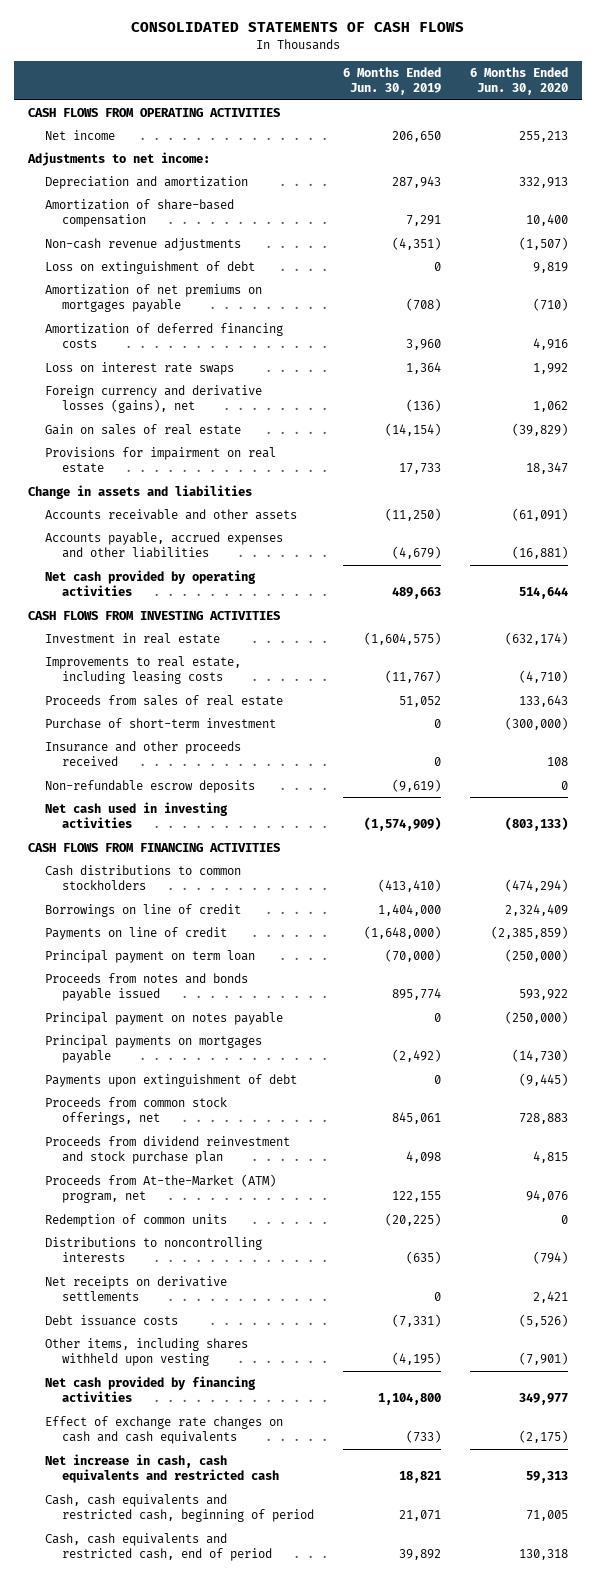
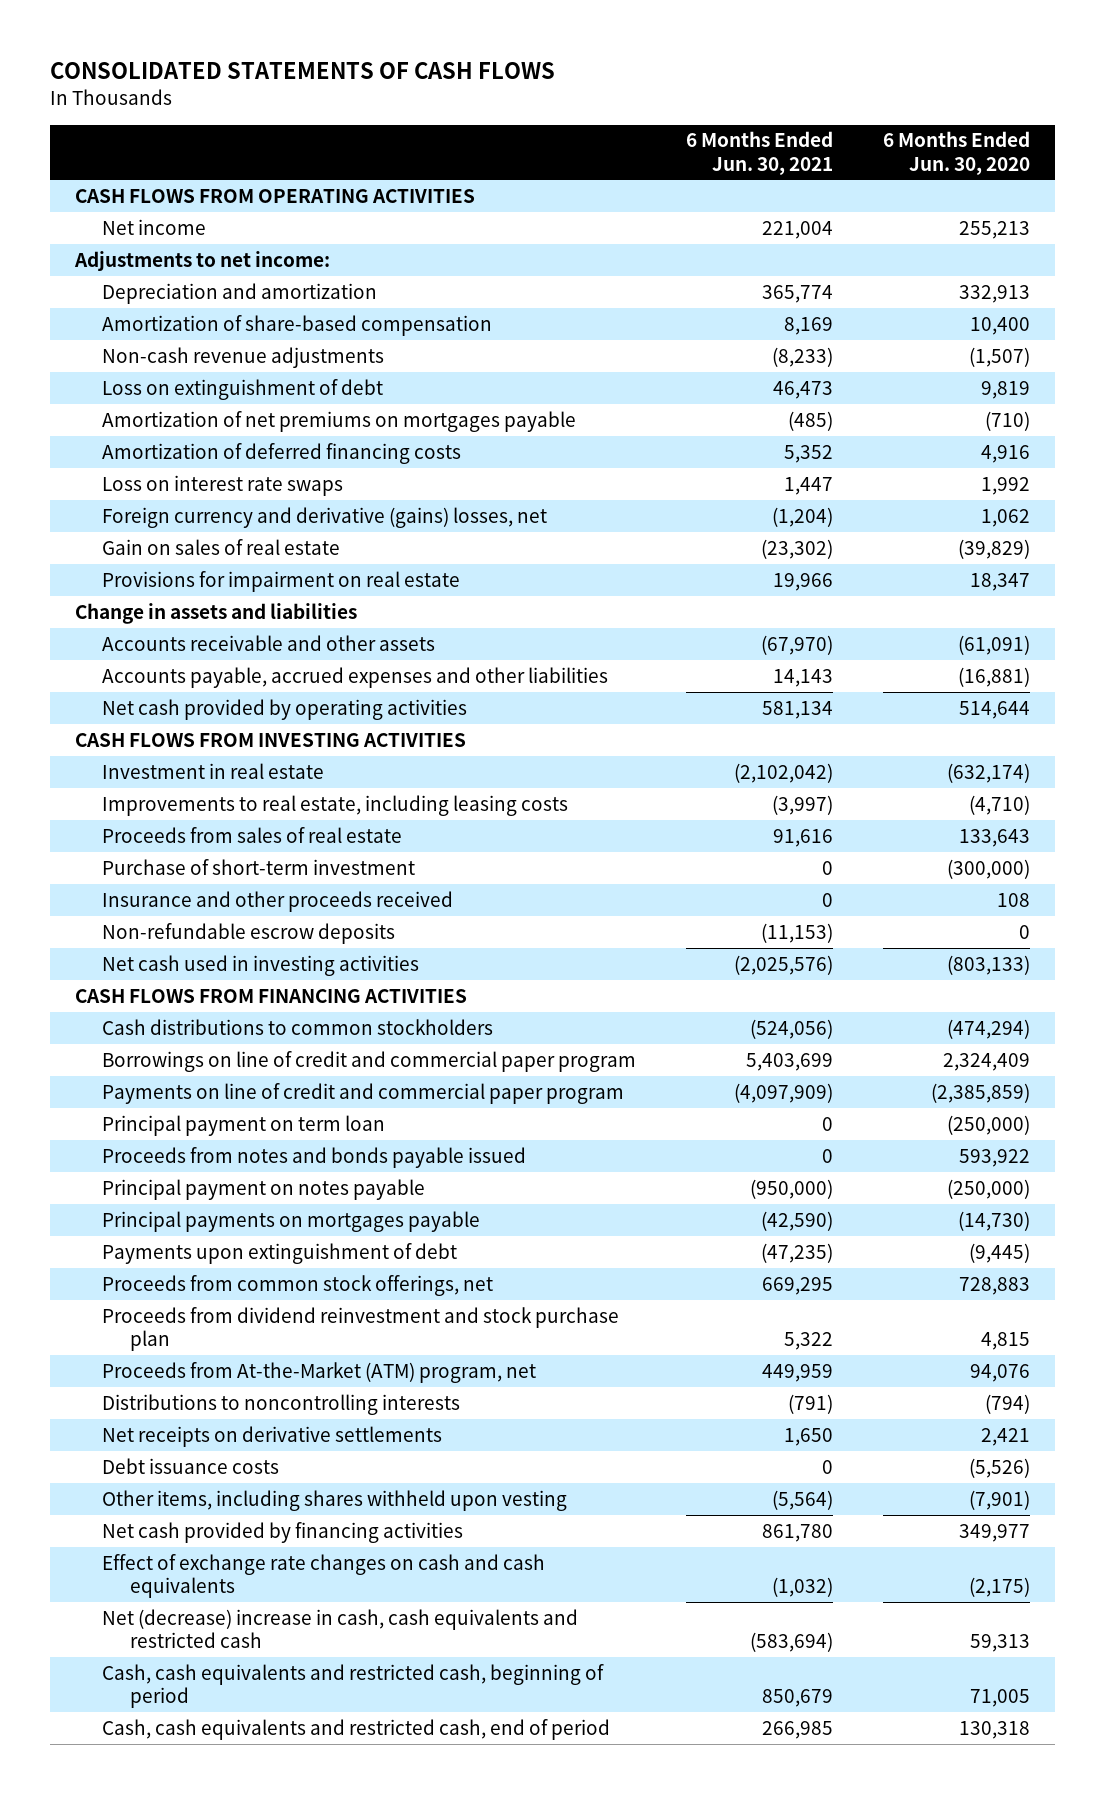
[342,66,441,96] 6 Months Ended Jun. 30, 2019 -> none
none -> [686,131,834,175] 6 Months Ended Jun. 30, 2021
[45,384,263,414] Foreign currency and derivative losses (gains), net -> [102,506,548,528] Foreign currency and derivative (gains) losses, net
[45,903,242,917] Borrowings on line of credit -> [102,1050,637,1072] Borrowings on line of credit and commercial paper program
[45,926,228,940] Payments on line of credit -> [102,1082,625,1104] Payments on line of credit and commercial paper program
[45,1213,228,1227] Redemption of common units -> none
[45,1453,280,1484] Net increase in cash, cash equivalents and restricted cash -> [102,1608,579,1648] Net (decrease) increase in cash, cash equivalents and restricted cash

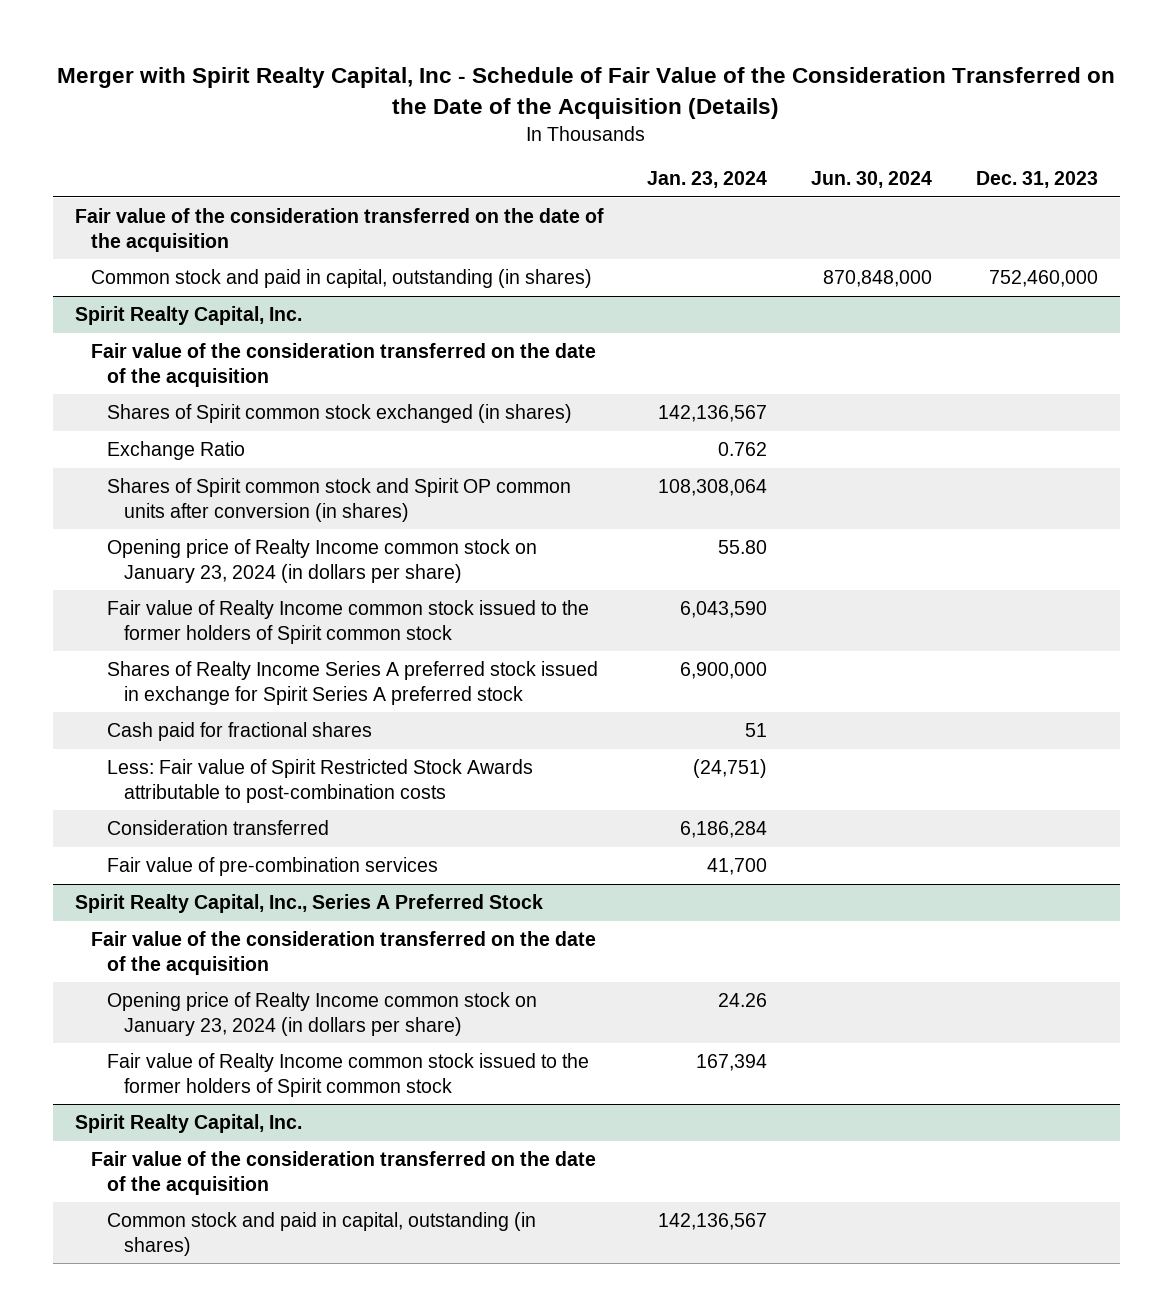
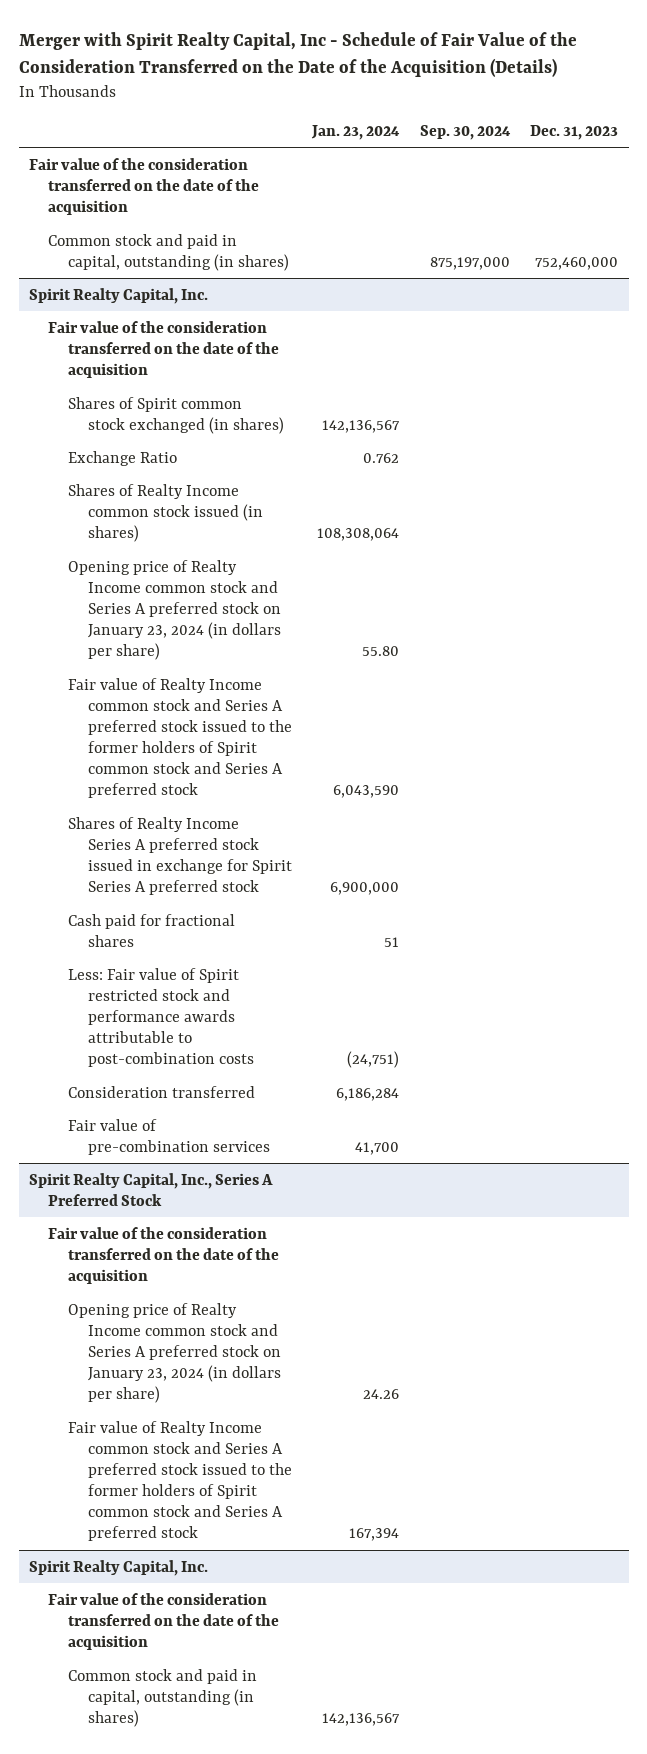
[811,171,933,189] Jun. 30, 2024 -> none
none -> [419,124,511,140] Sep. 30, 2024
[107,478,572,522] Shares of Spirit common stock and Spirit OP common units after conversion (in shares) -> [68,483,263,542] Shares of Realty Income common stock issued (in shares)
[107,539,538,583] Opening price of Realty Income common stock on January 23, 2024 (in dollars per share) -> [68,559,281,661] Opening price of Realty Income common stock and Series A preferred stock on January 23, 2024 (in dollars per share)
[107,600,590,644] Fair value of Realty Income common stock issued to the former holders of Spirit common stock -> [68,677,292,799] Fair value of Realty Income common stock and Series A preferred stock issued to the former holders of Spirit common stock and Series A preferred stock
[107,759,534,803] Less: Fair value of Spirit Restricted Stock Awards attributable to post-combination costs -> [68,967,254,1068] Less: Fair value of Spirit restricted stock and performance awards attributable to post-combination costs
[107,992,538,1036] Opening price of Realty Income common stock on January 23, 2024 (in dollars per share) -> [68,1302,281,1404] Opening price of Realty Income common stock and Series A preferred stock on January 23, 2024 (in dollars per share)
[107,1053,590,1097] Fair value of Realty Income common stock issued to the former holders of Spirit common stock -> [68,1420,292,1542] Fair value of Realty Income common stock and Series A preferred stock issued to the former holders of Spirit common stock and Series A preferred stock

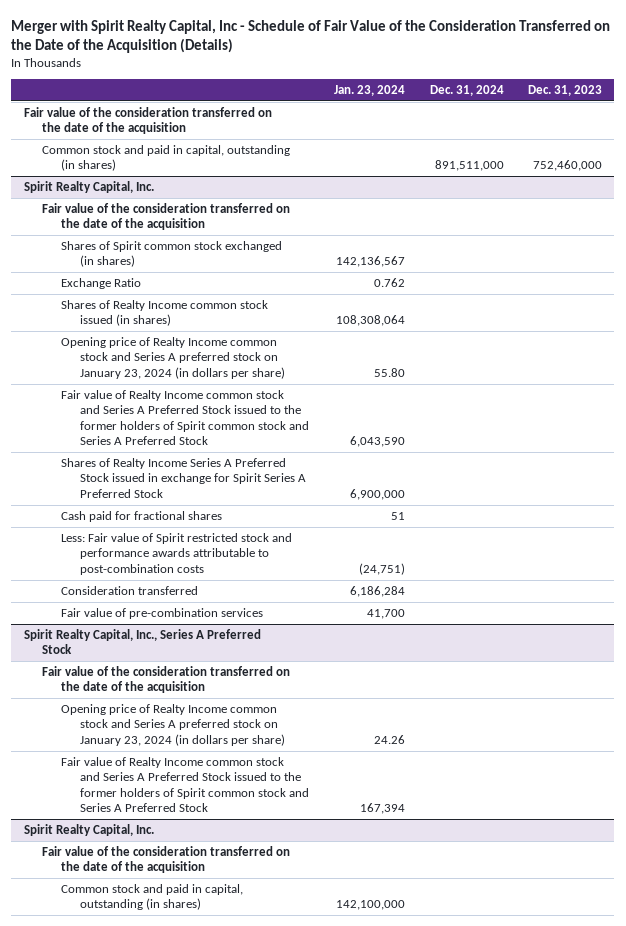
[419,124,511,140] Sep. 30, 2024 -> none
none -> [429,85,504,97] Dec. 31, 2024
[68,677,292,799] Fair value of Realty Income common stock and Series A preferred stock issued to the former holders of Spirit common stock and Series A preferred stock -> [61,389,310,446] Fair value of Realty Income common stock and Series A Preferred Stock issued to the former holders of Spirit common stock and Series A Preferred Stock
[68,816,292,896] Shares of Realty Income Series A preferred stock issued in exchange for Spirit Series A preferred stock -> [61,457,307,498] Shares of Realty Income Series A Preferred Stock issued in exchange for Spirit Series A Preferred Stock
[68,1420,292,1542] Fair value of Realty Income common stock and Series A preferred stock issued to the former holders of Spirit common stock and Series A preferred stock -> [61,756,310,813] Fair value of Realty Income common stock and Series A Preferred Stock issued to the former holders of Spirit common stock and Series A Preferred Stock
[322,1712,401,1726] 142,136,567 -> [335,900,405,911] 142,100,000

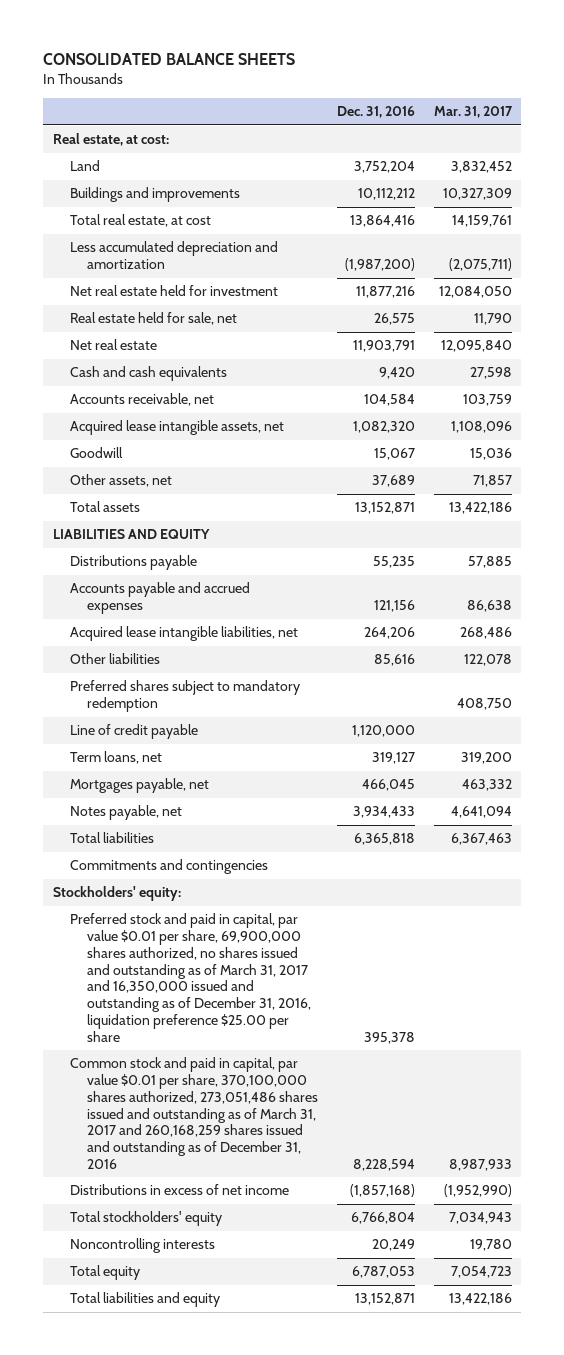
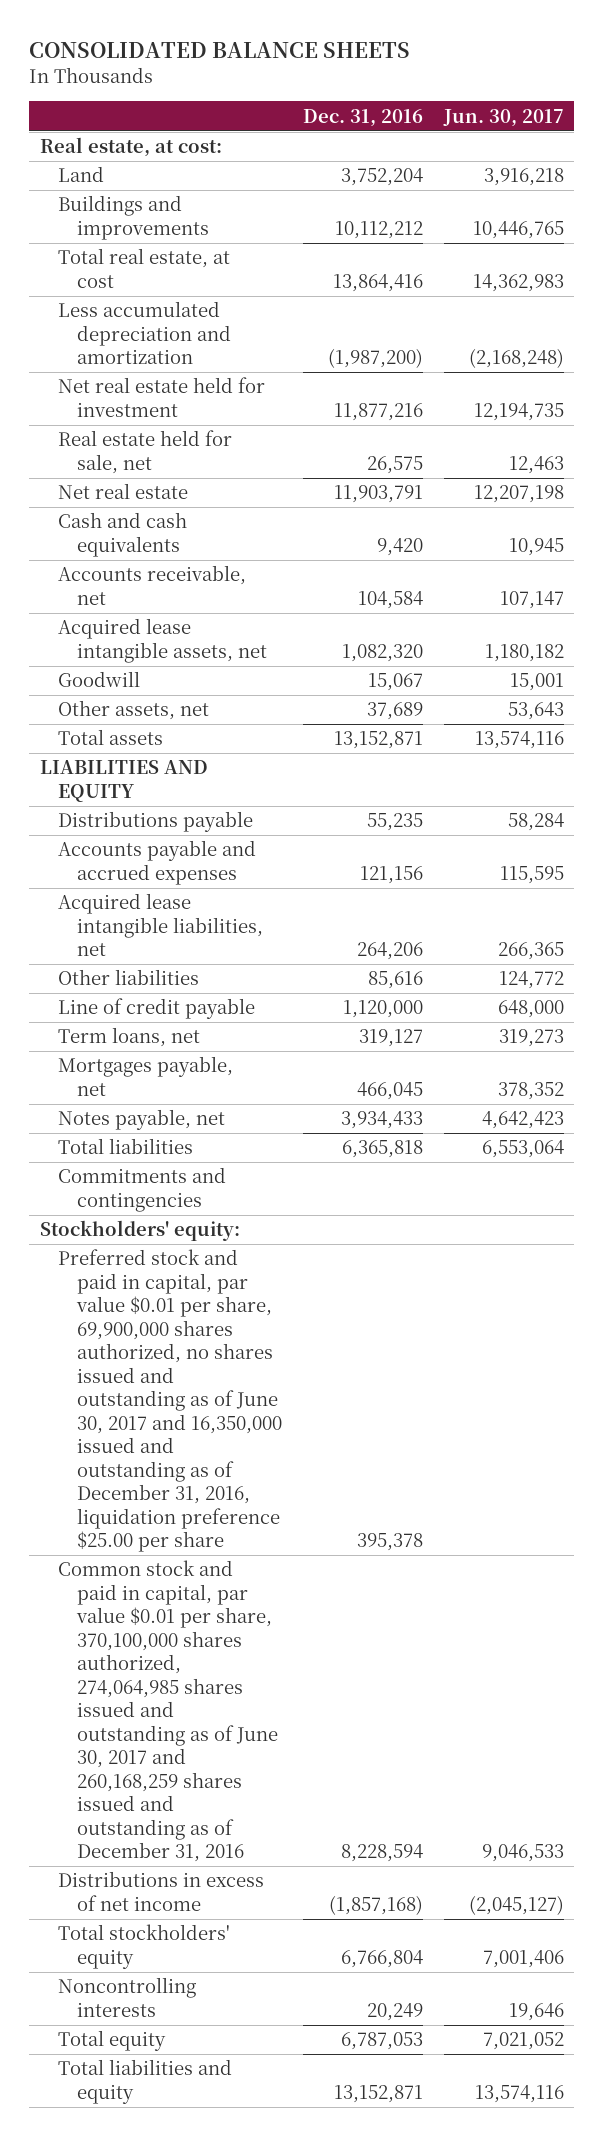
[433,106,513,119] Mar. 31, 2017 -> none
none -> [442,108,564,127] Jun. 30, 2017
[70,680,301,713] Preferred shares subject to mandatory redemption -> none
[70,913,312,1042] Preferred stock and paid in capital, par value $0.01 per share, 69,900,000 shares authorized, no shares issued and outstanding as of March 31, 2017 and 16,350,000 issued and outstanding as of December 31, 2016, liquidation preference $25.00 per share -> [58,1249,282,1553] Preferred stock and paid in capital, par value $0.01 per share, 69,900,000 shares authorized, no shares issued and outstanding as of June 30, 2017 and 16,350,000 issued and outstanding as of December 31, 2016, liquidation preference $25.00 per share
[70,1057,319,1169] Common stock and paid in capital, par value $0.01 per share, 370,100,000 shares authorized, 273,051,486 shares issued and outstanding as of March 31, 2017 and 260,168,259 shares issued and outstanding as of December 31, 2016 -> [58,1560,278,1863] Common stock and paid in capital, par value $0.01 per share, 370,100,000 shares authorized, 274,064,985 shares issued and outstanding as of June 30, 2017 and 260,168,259 shares issued and outstanding as of December 31, 2016

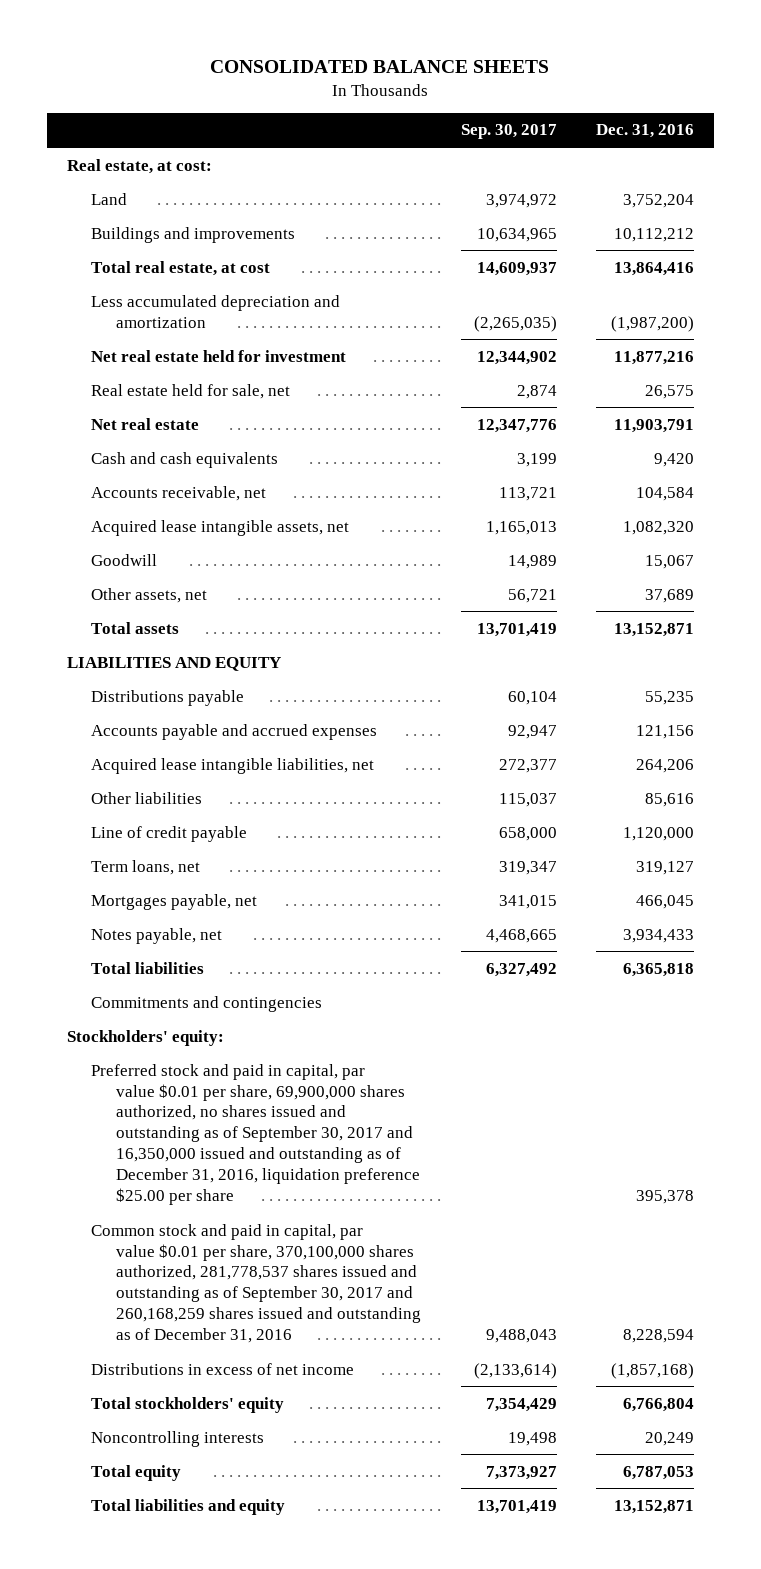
[442,108,564,127] Jun. 30, 2017 -> none
none -> [460,124,557,140] Sep. 30, 2017
[58,1249,282,1553] Preferred stock and paid in capital, par value $0.01 per share, 69,900,000 shares authorized, no shares issued and outstanding as of June 30, 2017 and 16,350,000 issued and outstanding as of December 31, 2016, liquidation preference $25.00 per share -> [91,1063,421,1206] Preferred stock and paid in capital, par value $0.01 per share, 69,900,000 shares authorized, no shares issued and outstanding as of September 30, 2017 and 16,350,000 issued and outstanding as of December 31, 2016, liquidation preference $25.00 per share
[58,1560,278,1863] Common stock and paid in capital, par value $0.01 per share, 370,100,000 shares authorized, 274,064,985 shares issued and outstanding as of June 30, 2017 and 260,168,259 shares issued and outstanding as of December 31, 2016 -> [91,1223,422,1344] Common stock and paid in capital, par value $0.01 per share, 370,100,000 shares authorized, 281,778,537 shares issued and outstanding as of September 30, 2017 and 260,168,259 shares issued and outstanding as of December 31, 2016

